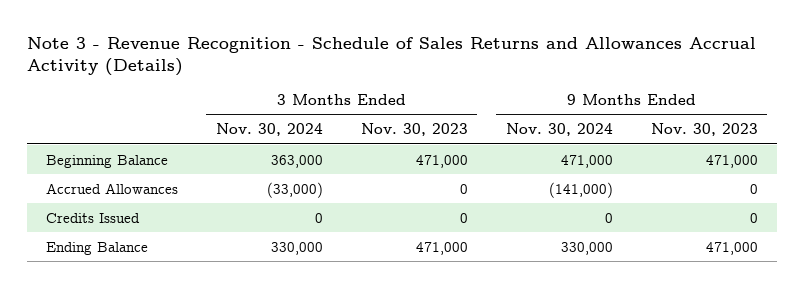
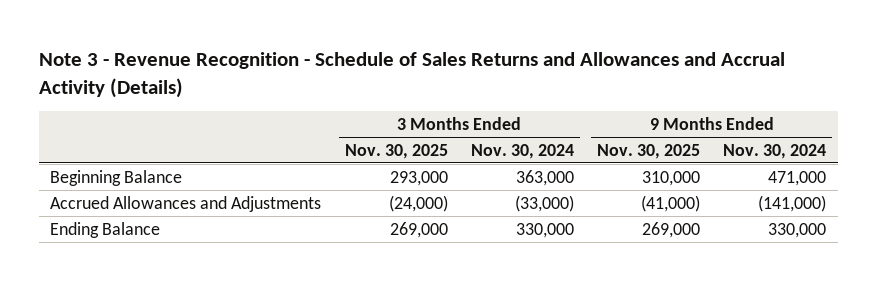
[26,36,756,76] Note 3 - Revenue Recognition - Schedule of Sales Returns and Allowances Accrual Activity (Details) -> [38,52,785,98] Note 3 - Revenue Recognition - Schedule of Sales Returns and Allowances and Accrual Activity (Details)
[360,122,468,136] Nov. 30, 2023 -> none
[650,122,758,136] Nov. 30, 2023 -> none
none -> [344,143,448,159] Nov. 30, 2025
none -> [596,143,700,159] Nov. 30, 2025
[45,212,140,223] Credits Issued -> none
[45,182,178,194] Accrued Allowances -> [50,195,322,212] Accrued Allowances and Adjustments

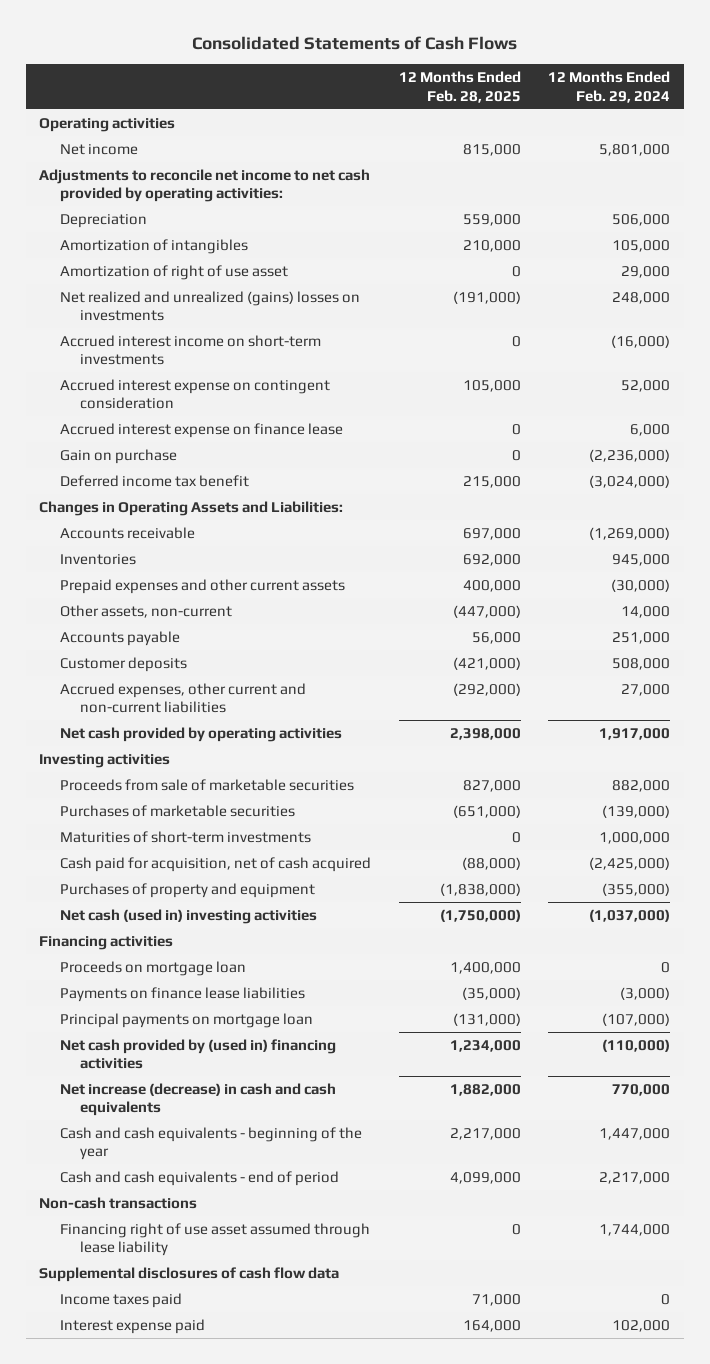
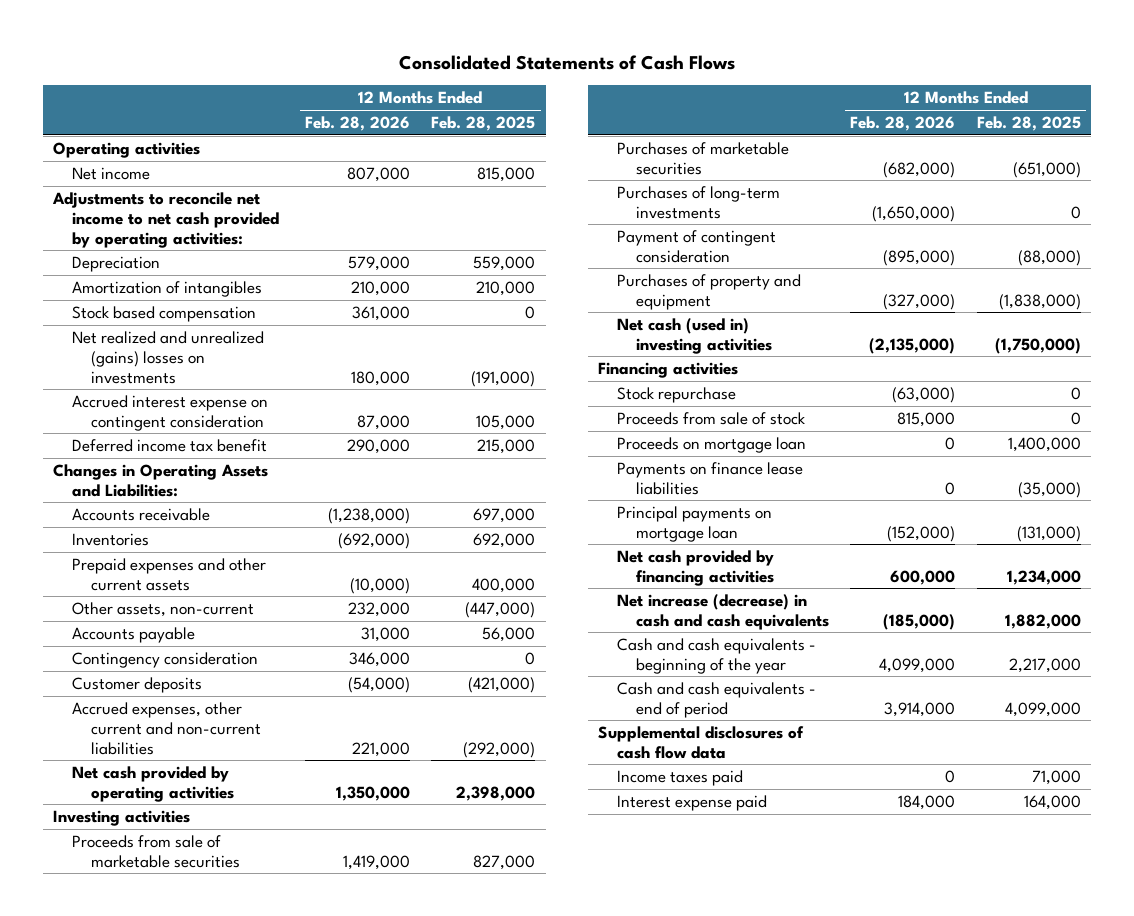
[548,71,671,103] 12 Months Ended Feb. 29, 2024 -> none
none -> [305,115,411,131] Feb. 28, 2026
[59,264,288,280] Amortization of right of use asset -> none
none -> [72,305,257,322] Stock based compensation
[59,334,321,366] Accrued interest income on short-term investments -> none
[59,422,343,438] Accrued interest expense on finance lease -> none
[59,448,177,464] Gain on purchase -> none
none -> [72,651,259,668] Contingency consideration
[59,830,311,843] Maturities of short-term investments -> none
[59,856,371,872] Cash paid for acquisition, net of cash acquired -> none
none -> [617,185,781,219] Purchases of long-term investments
none -> [617,229,777,263] Payment of contingent consideration
none -> [617,386,737,403] Stock repurchase
none -> [617,411,806,425] Proceeds from sale of stock
[59,1038,336,1070] Net cash provided by (used in) financing activities -> [617,549,775,586] Net cash provided by financing activities
[39,1196,198,1209] Non-cash transactions -> none
[59,1222,370,1257] Financing right of use asset assumed through lease liability -> none

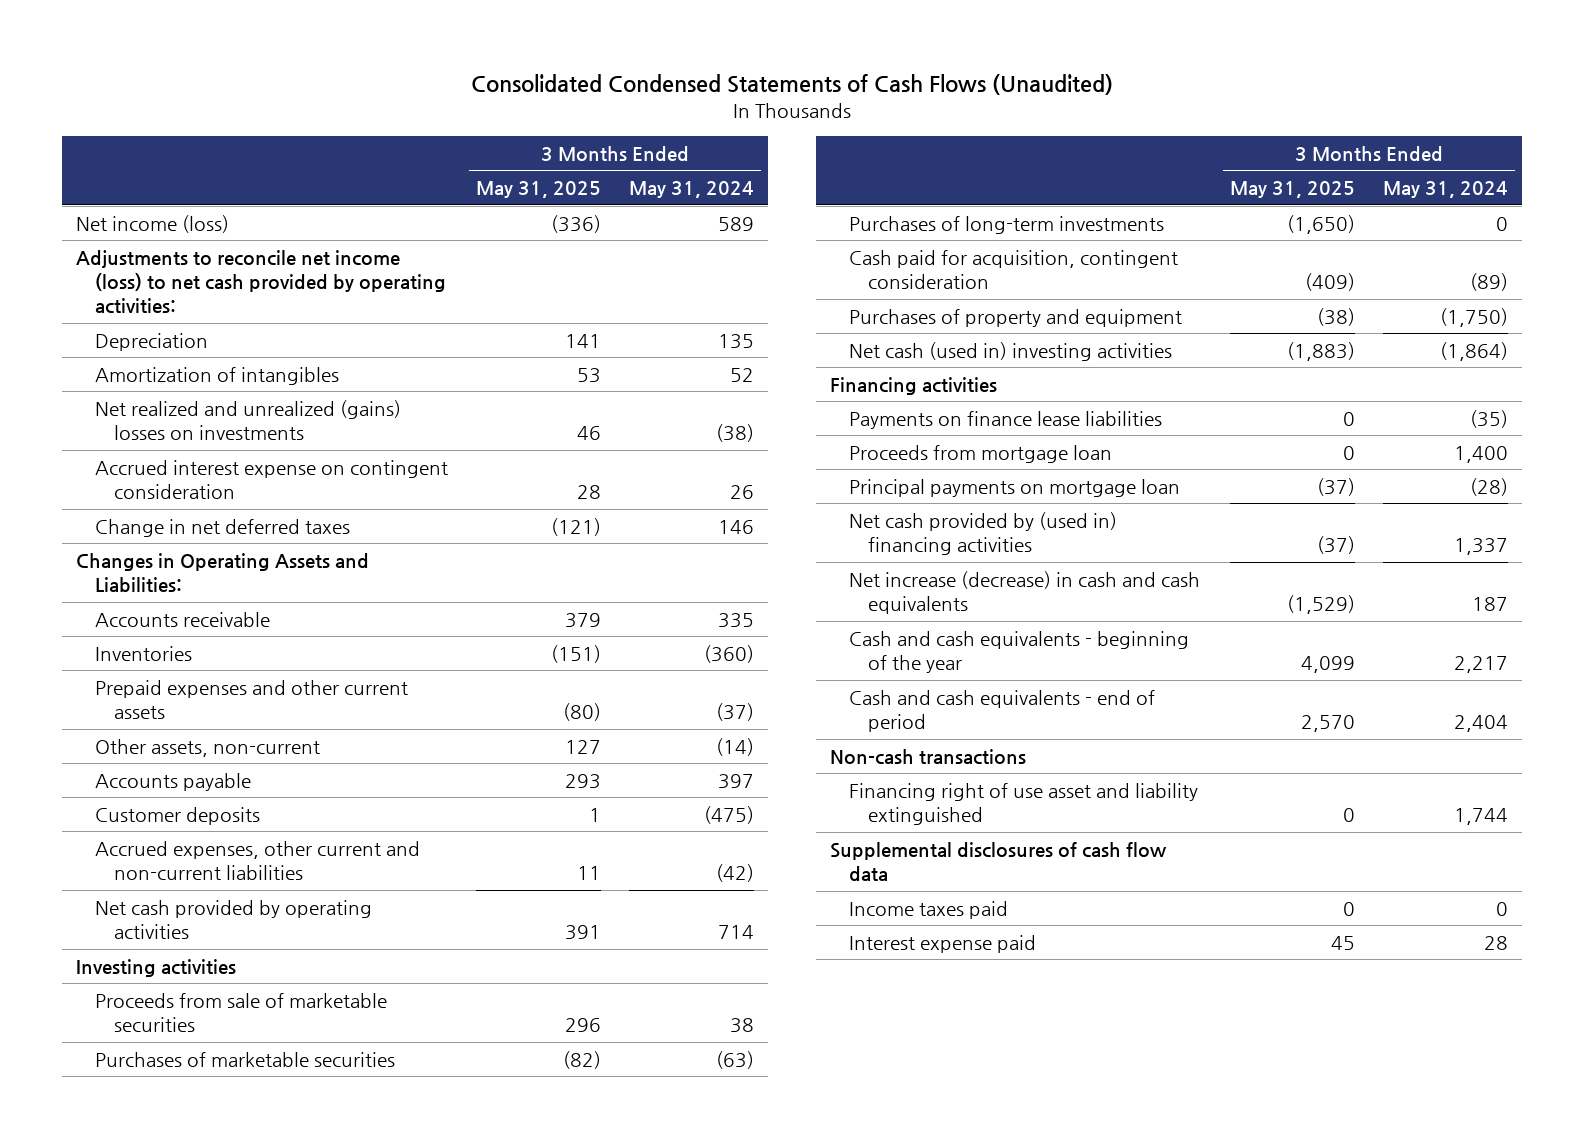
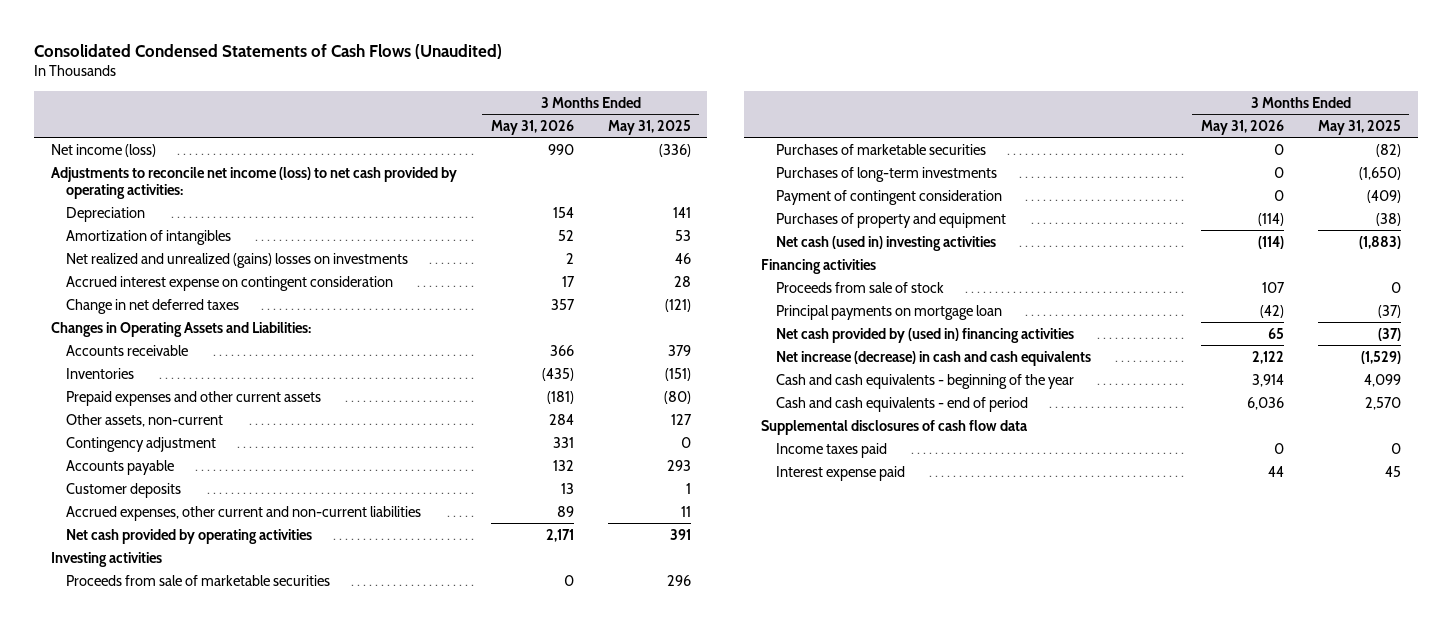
[629,181,755,199] May 31, 2024 -> none
none -> [490,119,574,135] May 31, 2026
none -> [66,436,217,452] Contingency adjustment
[849,249,1179,290] Cash paid for acquisition, contingent consideration -> [776,189,1003,205] Payment of contingent consideration
[849,410,1163,429] Payments on finance lease liabilities -> none
[849,444,1113,463] Proceeds from mortgage loan -> none
none -> [776,281,945,293] Proceeds from sale of stock
[830,748,1027,765] Non-cash transactions -> none
[849,782,1199,826] Financing right of use asset and liability extinguished -> none

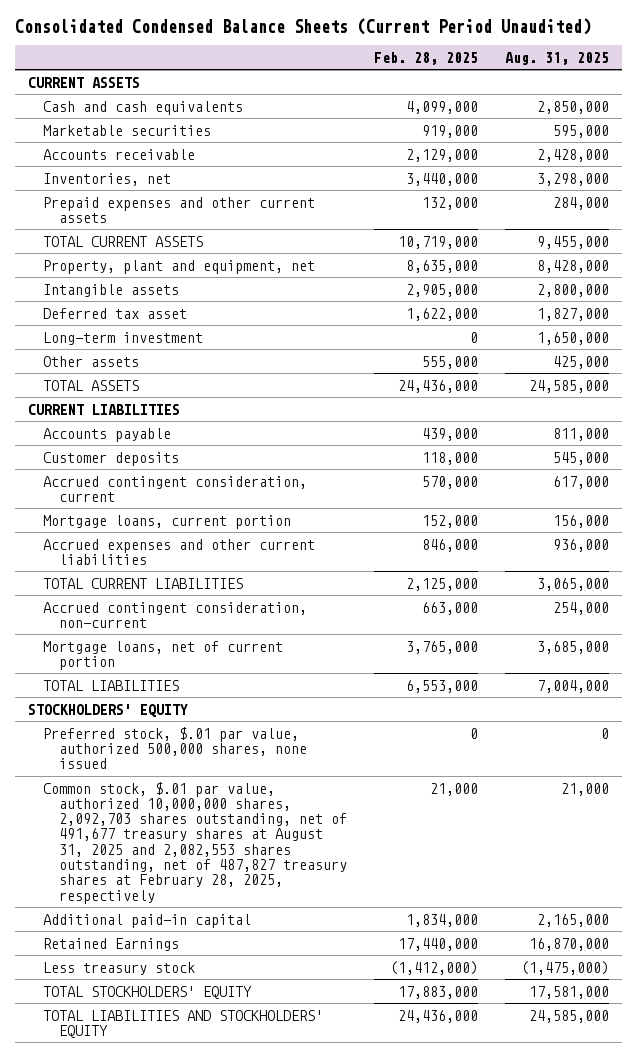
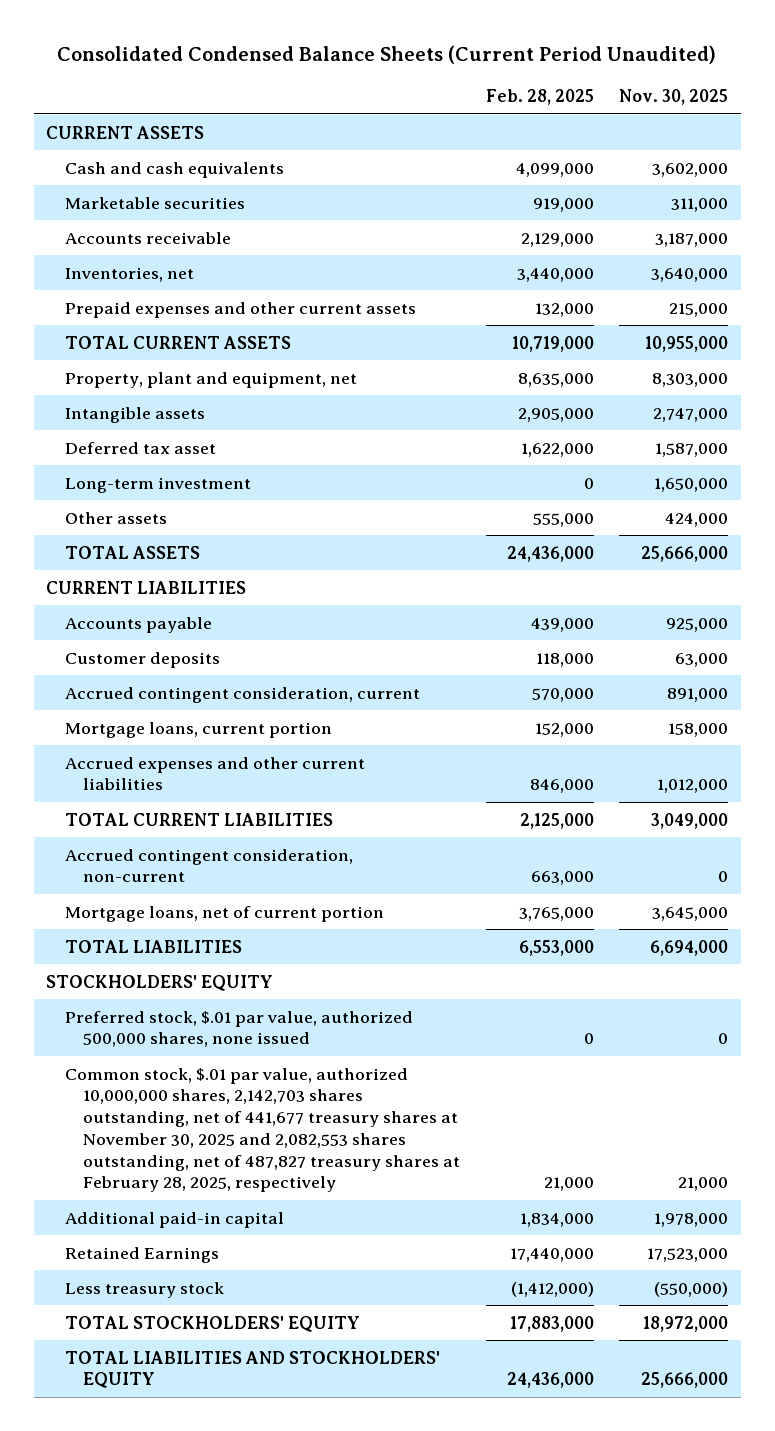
[504,51,609,65] Aug. 31, 2025 -> none
none -> [619,88,729,105] Nov. 30, 2025
[43,781,347,904] Common stock, $.01 par value, authorized 10,000,000 shares, 2,092,703 shares outstanding, net of 491,677 treasury shares at August 31, 2025 and 2,082,553 shares outstanding, net of 487,827 treasury shares at February 28, 2025, respectively -> [64,1067,461,1193] Common stock, $.01 par value, authorized 10,000,000 shares, 2,142,703 shares outstanding, net of 441,677 treasury shares at November 30, 2025 and 2,082,553 shares outstanding, net of 487,827 treasury shares at February 28, 2025, respectively

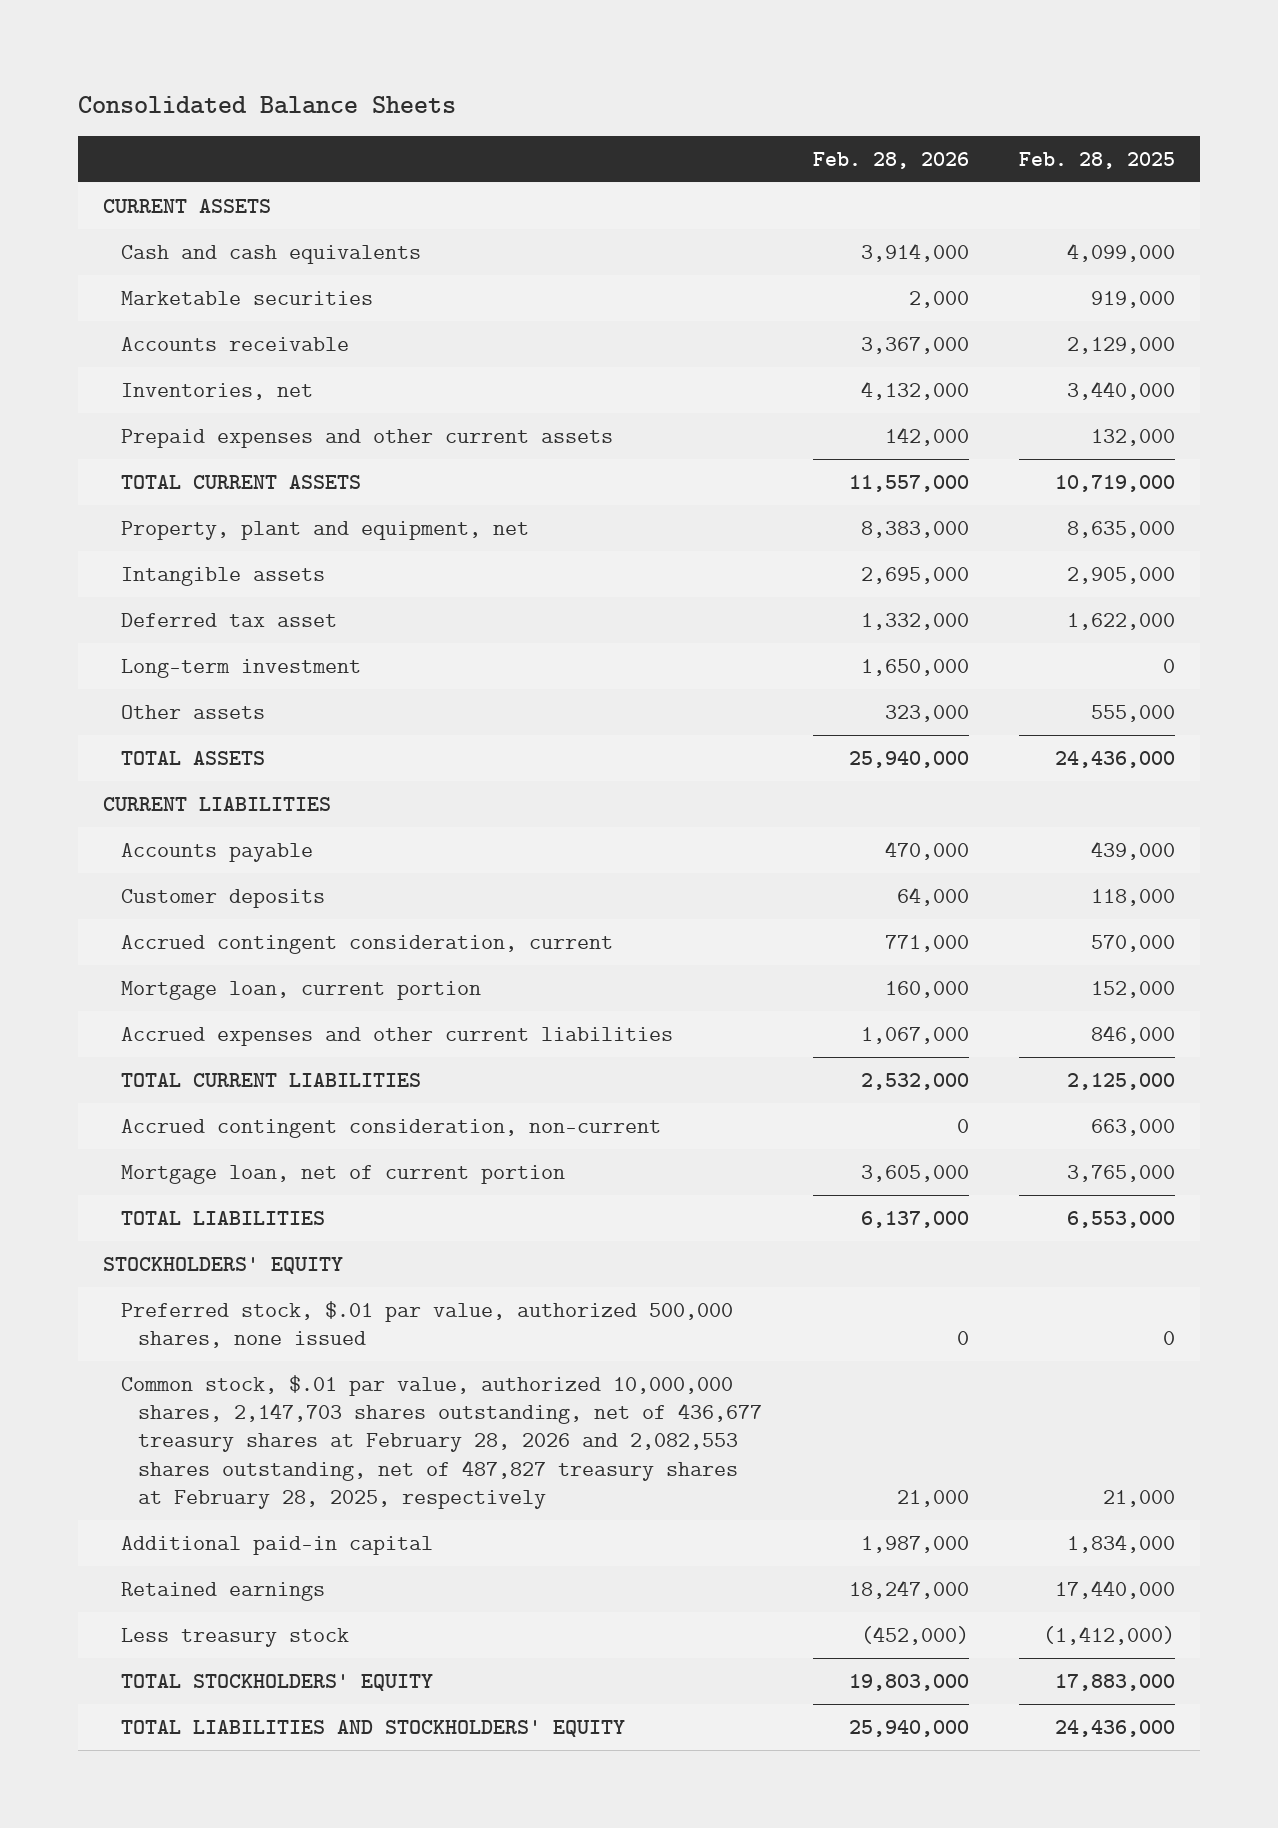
[57,44,717,64] Consolidated Condensed Balance Sheets (Current Period Unaudited) -> [77,96,456,115] Consolidated Balance Sheets
[619,88,729,105] Nov. 30, 2025 -> none
none -> [812,151,969,169] Feb. 28, 2026
[64,721,332,738] Mortgage loans, current portion -> [120,980,481,1000] Mortgage loan, current portion
[64,905,384,922] Mortgage loans, net of current portion -> [120,1164,565,1184] Mortgage loan, net of current portion
[64,1067,461,1193] Common stock, $.01 par value, authorized 10,000,000 shares, 2,142,703 shares outstanding, net of 441,677 treasury shares at November 30, 2025 and 2,082,553 shares outstanding, net of 487,827 treasury shares at February 28, 2025, respectively -> [120,1374,763,1510] Common stock, $.01 par value, authorized 10,000,000 shares, 2,147,703 shares outstanding, net of 436,677 treasury shares at February 28, 2026 and 2,082,553 shares outstanding, net of 487,827 treasury shares at February 28, 2025, respectively
[64,1246,219,1263] Retained Earnings -> [120,1581,325,1601] Retained earnings

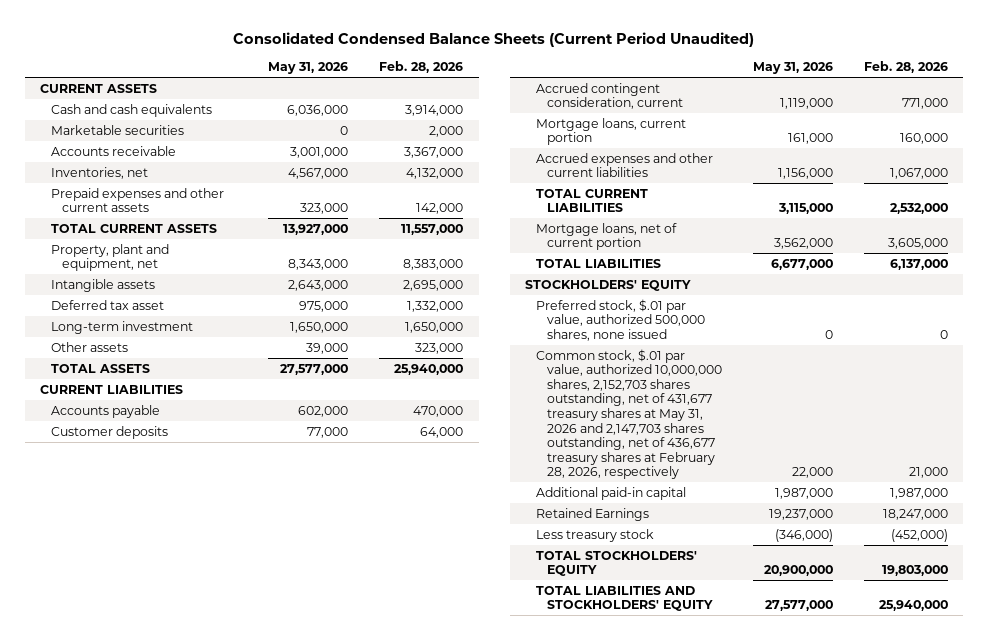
[77,96,456,115] Consolidated Balance Sheets -> [233,32,755,48] Consolidated Condensed Balance Sheets (Current Period Unaudited)
[1018,151,1175,169] Feb. 28, 2025 -> none
none -> [268,62,349,75] May 31, 2026
[120,980,481,1000] Mortgage loan, current portion -> [536,117,687,146] Mortgage loans, current portion
[120,1118,661,1138] Accrued contingent consideration, non-current -> none
[120,1164,565,1184] Mortgage loan, net of current portion -> [536,222,678,251] Mortgage loans, net of current portion
[120,1374,763,1510] Common stock, $.01 par value, authorized 10,000,000 shares, 2,147,703 shares outstanding, net of 436,677 treasury shares at February 28, 2026 and 2,082,553 shares outstanding, net of 487,827 treasury shares at February 28, 2025, respectively -> [536,348,722,480] Common stock, $.01 par value, authorized 10,000,000 shares, 2,152,703 shares outstanding, net of 431,677 treasury shares at May 31, 2026 and 2,147,703 shares outstanding, net of 436,677 treasury shares at February 28, 2026, respectively
[120,1581,325,1601] Retained earnings -> [536,507,650,521] Retained Earnings

